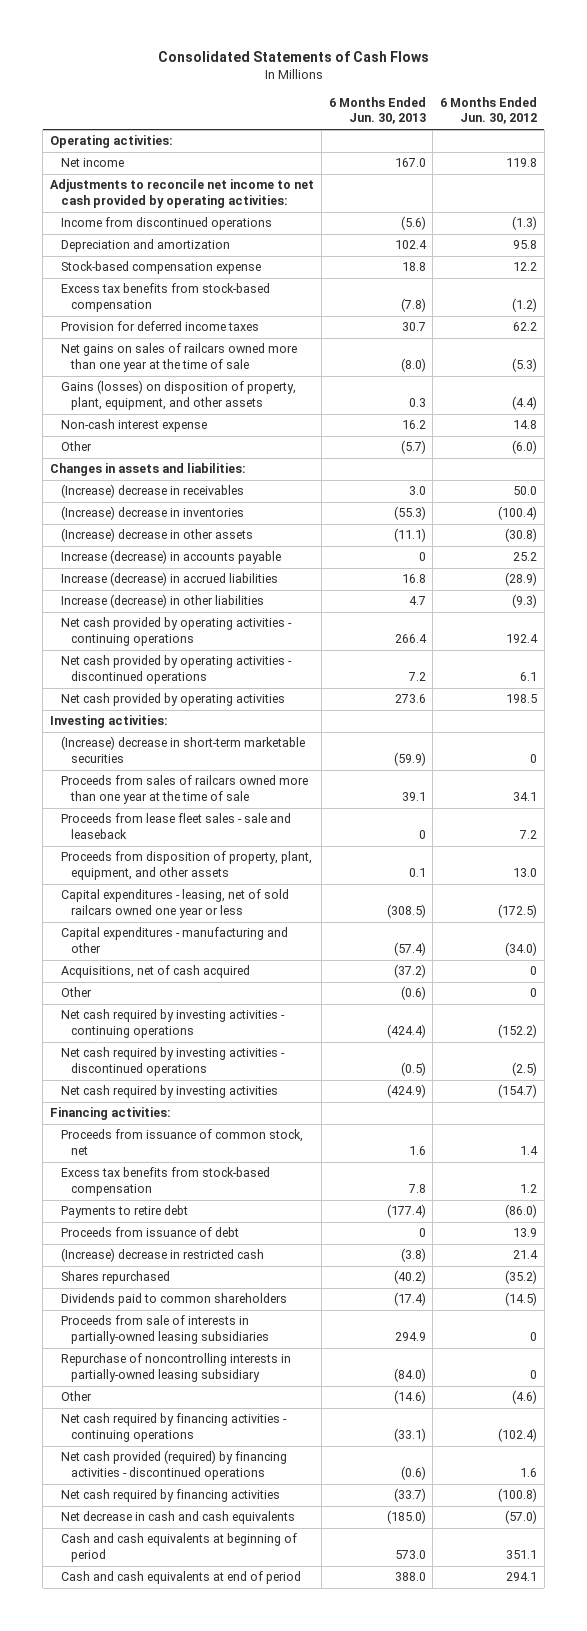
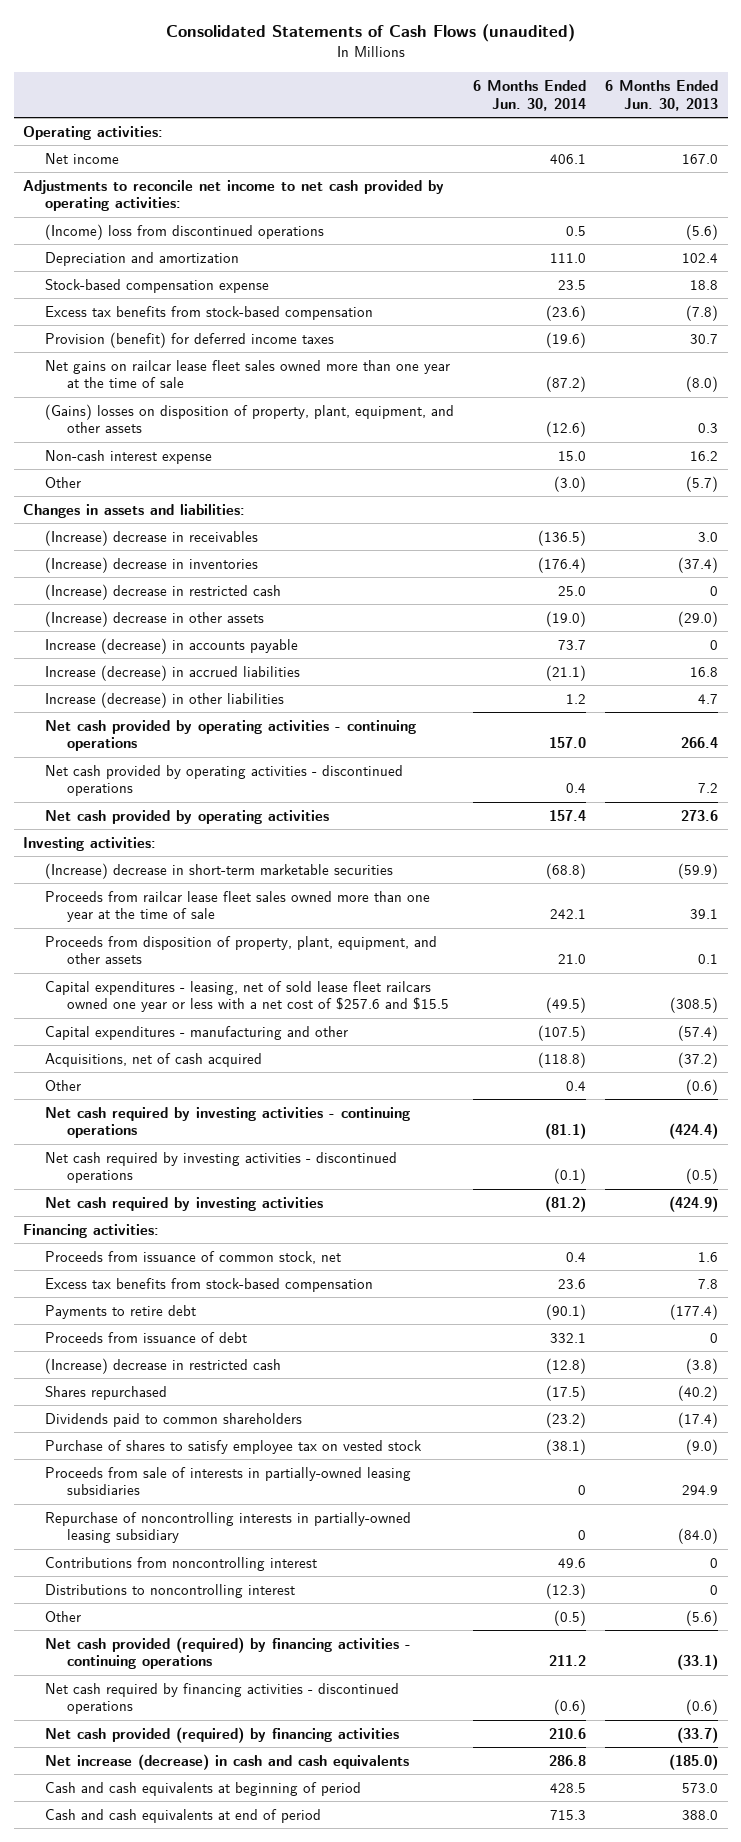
[157,51,429,63] Consolidated Statements of Cash Flows -> [165,24,575,43] Consolidated Statements of Cash Flows (unaudited)
[440,96,538,125] 6 Months Ended Jun. 30, 2012 -> none
none -> [472,80,586,111] 6 Months Ended Jun. 30, 2014
[60,217,272,231] Income from discontinued operations -> [44,223,324,240] (Income) loss from discontinued operations
[60,321,259,332] Provision for deferred income taxes -> [44,331,334,348] Provision (benefit) for deferred income taxes
[60,343,297,373] Net gains on sales of railcars owned more than one year at the time of sale -> [44,359,450,389] Net gains on railcar lease fleet sales owned more than one year at the time of sale
[60,380,296,411] Gains (losses) on disposition of property, plant, equipment, and other assets -> [44,403,454,434] (Gains) losses on disposition of property, plant, equipment, and other assets
[393,506,426,521] (55.3) -> [678,556,719,573] (37.4)
none -> [44,583,281,600] (Increase) decrease in restricted cash
[393,528,426,543] (11.1) -> [678,610,719,627] (29.0)
[60,813,291,840] Proceeds from lease fleet sales - sale and leaseback -> none
[60,775,308,805] Proceeds from sales of railcars owned more than one year at the time of sale -> [44,890,430,923] Proceeds from railcar lease fleet sales owned more than one year at the time of sale
[60,889,289,919] Capital expenditures - leasing, net of sold railcars owned one year or less -> [44,980,449,1013] Capital expenditures - leasing, net of sold lease fleet railcars owned one year or less with a net cost of $257.6 and $15.5
none -> [44,1439,422,1454] Purchase of shares to satisfy employee tax on vested stock
none -> [44,1556,317,1571] Contributions from noncontrolling interest
none -> [44,1583,295,1598] Distributions to noncontrolling interest
[393,1390,426,1405] (14.6) -> [686,1609,719,1626] (5.6)
[60,1413,287,1443] Net cash required by financing activities - continuing operations -> [44,1636,411,1670] Net cash provided (required) by financing activities - continuing operations
[60,1450,287,1481] Net cash provided (required) by financing activities - discontinued operations -> [44,1682,399,1715] Net cash required by financing activities - discontinued operations
[60,1489,280,1503] Net cash required by financing activities -> [44,1726,399,1743] Net cash provided (required) by financing activities
[60,1511,295,1525] Net decrease in cash and cash equivalents -> [44,1753,409,1770] Net increase (decrease) in cash and cash equivalents

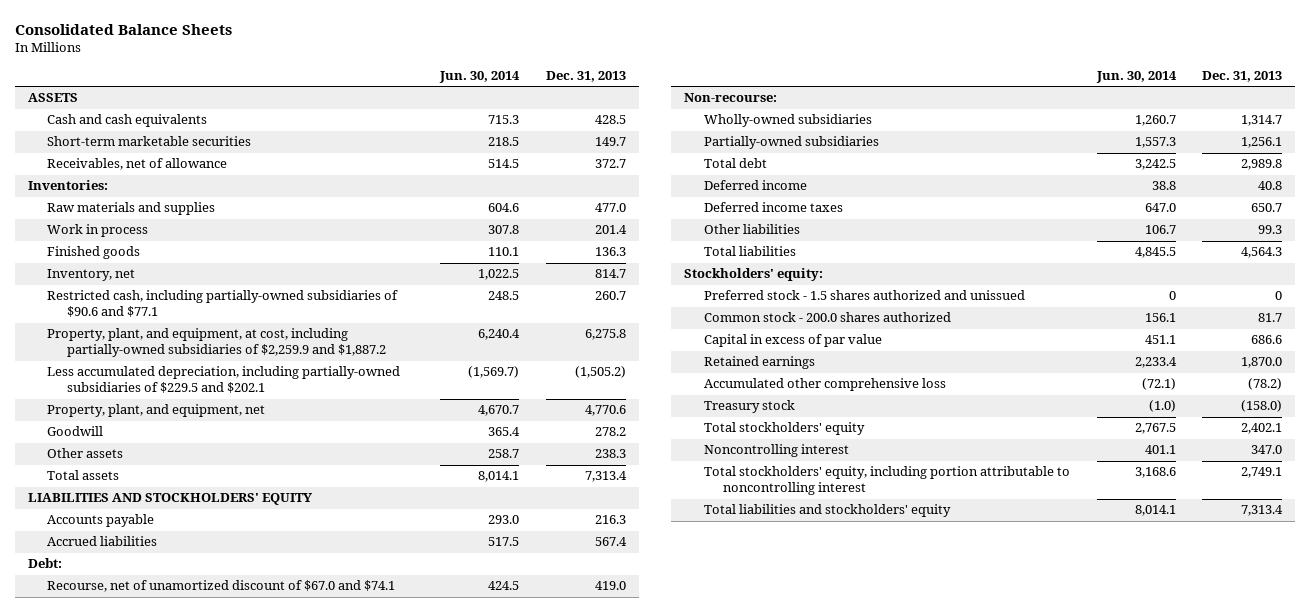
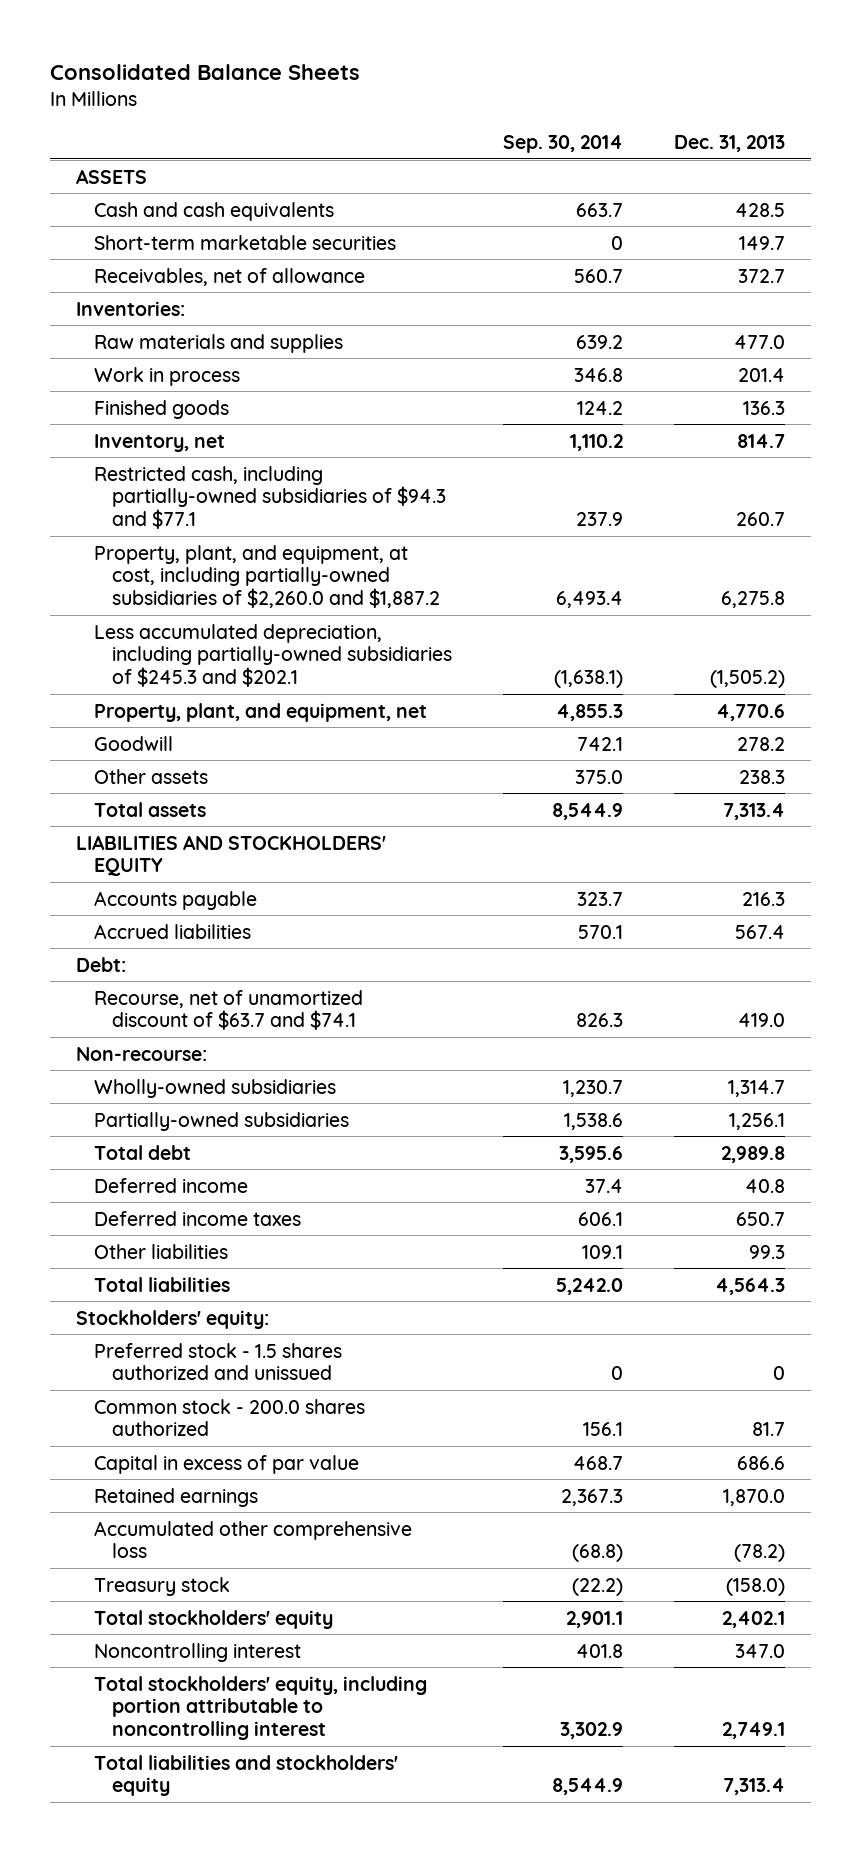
[439,71,521,84] Jun. 30, 2014 -> none
none -> [503,135,624,154] Sep. 30, 2014
[47,290,399,318] Restricted cash, including partially-owned subsidiaries of $90.6 and $77.1 -> [93,465,447,529] Restricted cash, including partially-owned subsidiaries of $94.3 and $77.1
[47,328,386,358] Property, plant, and equipment, at cost, including partially-owned subsidiaries of $2,259.9 and $1,887.2 -> [93,544,441,608] Property, plant, and equipment, at cost, including partially-owned subsidiaries of $2,260.0 and $1,887.2
[47,366,401,394] Less accumulated depreciation, including partially-owned subsidiaries of $229.5 and $202.1 -> [93,623,453,687] Less accumulated depreciation, including partially-owned subsidiaries of $245.3 and $202.1
[47,580,396,593] Recourse, net of unamortized discount of $67.0 and $74.1 -> [93,989,363,1031] Recourse, net of unamortized discount of $63.7 and $74.1

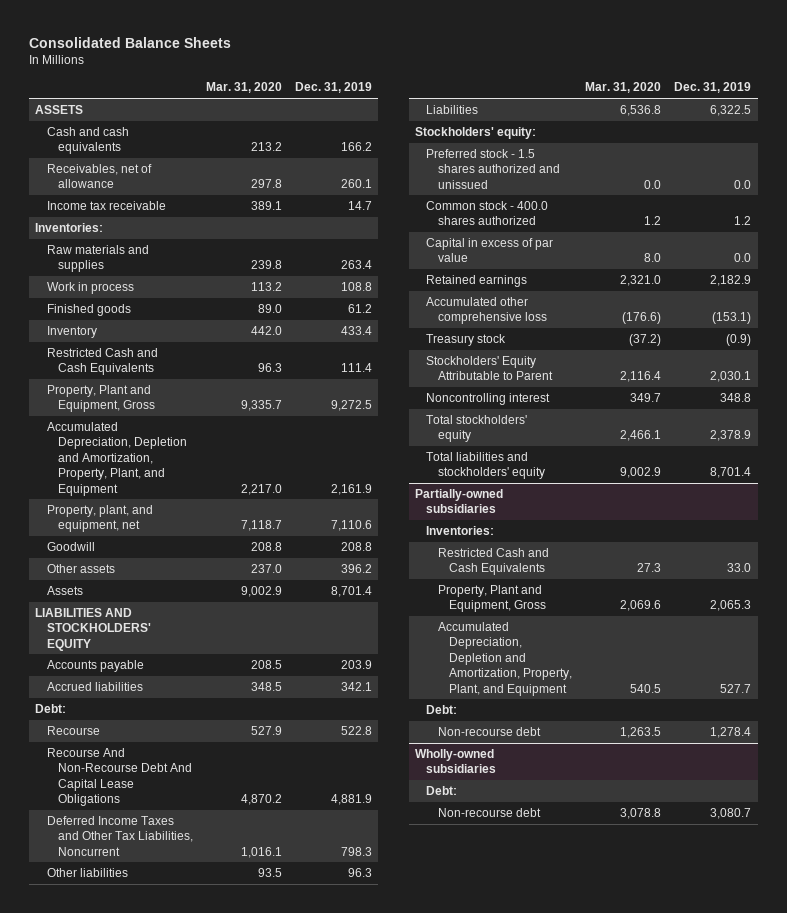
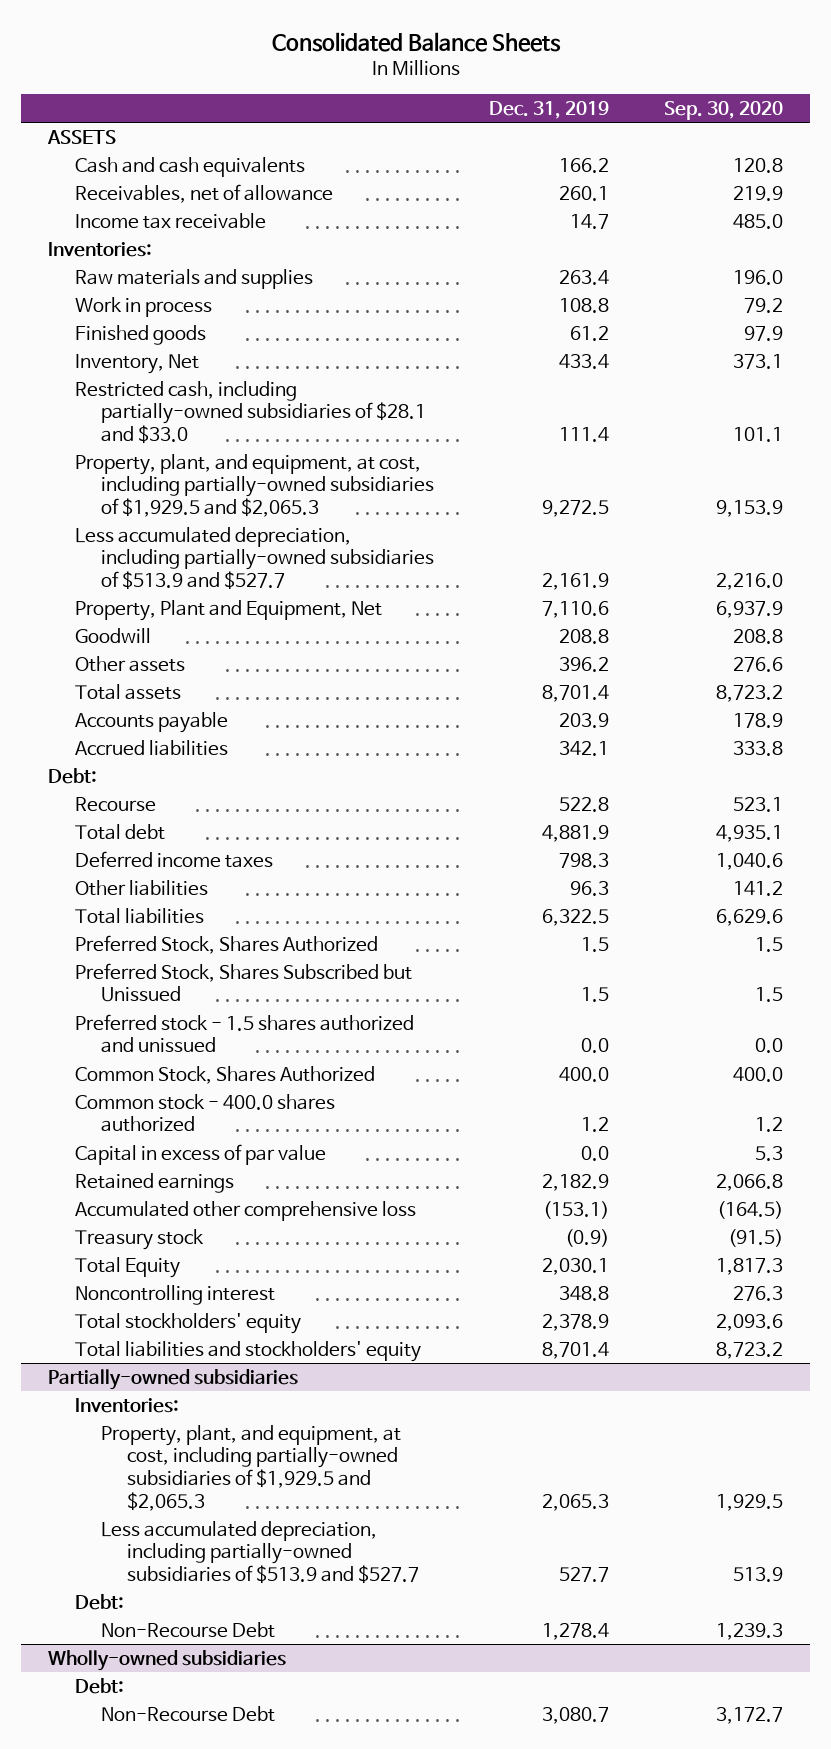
[205,82,282,94] Mar. 31, 2020 -> none
none -> [663,100,783,120] Sep. 30, 2020
[46,325,97,338] Inventory -> [74,353,199,374] Inventory, Net
[46,347,158,376] Restricted Cash and Cash Equivalents -> [74,380,426,445] Restricted cash, including partially-owned subsidiaries of $28.1 and $33.0
[46,384,156,413] Property, Plant and Equipment, Gross -> [74,453,434,518] Property, plant, and equipment, at cost, including partially-owned subsidiaries of $1,929.5 and $2,065.3
[46,421,188,496] Accumulated Depreciation, Depletion and Amortization, Property, Plant, and Equipment -> [74,526,434,591] Less accumulated depreciation, including partially-owned subsidiaries of $513.9 and $527.7
[46,504,153,533] Property, plant, and equipment, net -> [74,599,382,621] Property, Plant and Equipment, Net
[35,607,151,651] LIABILITIES AND STOCKHOLDERS' EQUITY -> none
[46,585,83,595] Assets -> [74,683,181,700] Total assets
[46,747,193,807] Recourse And Non-Recourse Debt And Capital Lease Obligations -> [74,823,165,840] Total debt
[46,815,194,856] Deferred Income Taxes and Other Tax Liabilities, Noncurrent -> [74,850,273,868] Deferred income taxes
[414,126,536,139] Stockholders' equity: -> none
[426,104,479,114] Liabilities -> [74,907,204,924] Total liabilities
none -> [74,934,378,954] Preferred Stock, Shares Authorized
none -> [74,962,412,1003] Preferred Stock, Shares Subscribed but Unissued
none -> [74,1065,375,1084] Common Stock, Shares Authorized
[426,355,553,381] Stockholders' Equity Attributable to Parent -> [74,1256,180,1278] Total Equity
[437,547,549,576] Restricted Cash and Cash Equivalents -> none
[437,584,547,613] Property, Plant and Equipment, Gross -> [100,1424,401,1511] Property, plant, and equipment, at cost, including partially-owned subsidiaries of $1,929.5 and $2,065.3
[437,621,573,696] Accumulated Depreciation, Depletion and Amortization, Property, Plant, and Equipment -> [100,1520,420,1585] Less accumulated depreciation, including partially-owned subsidiaries of $513.9 and $527.7
[437,726,541,736] Non-recourse debt -> [100,1621,275,1638] Non-Recourse Debt
[437,807,541,817] Non-recourse debt -> [100,1705,275,1722] Non-Recourse Debt

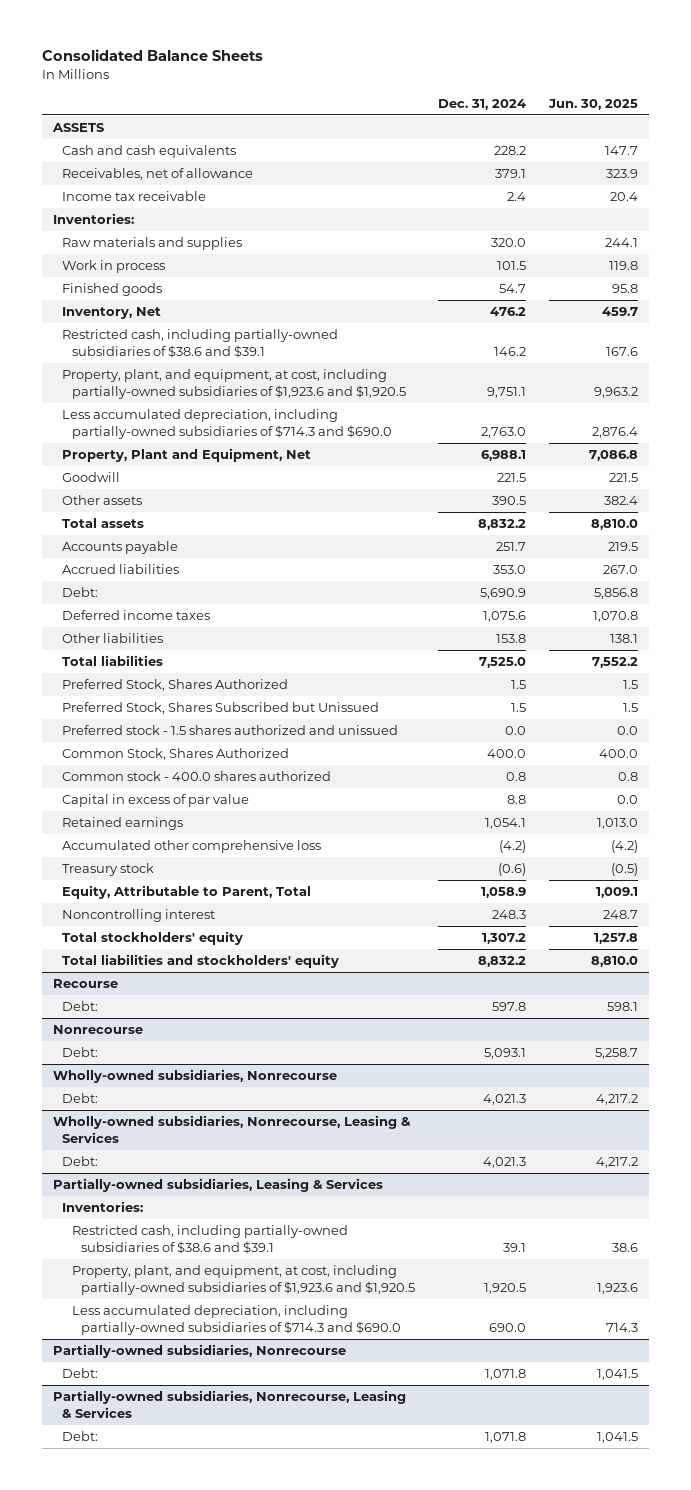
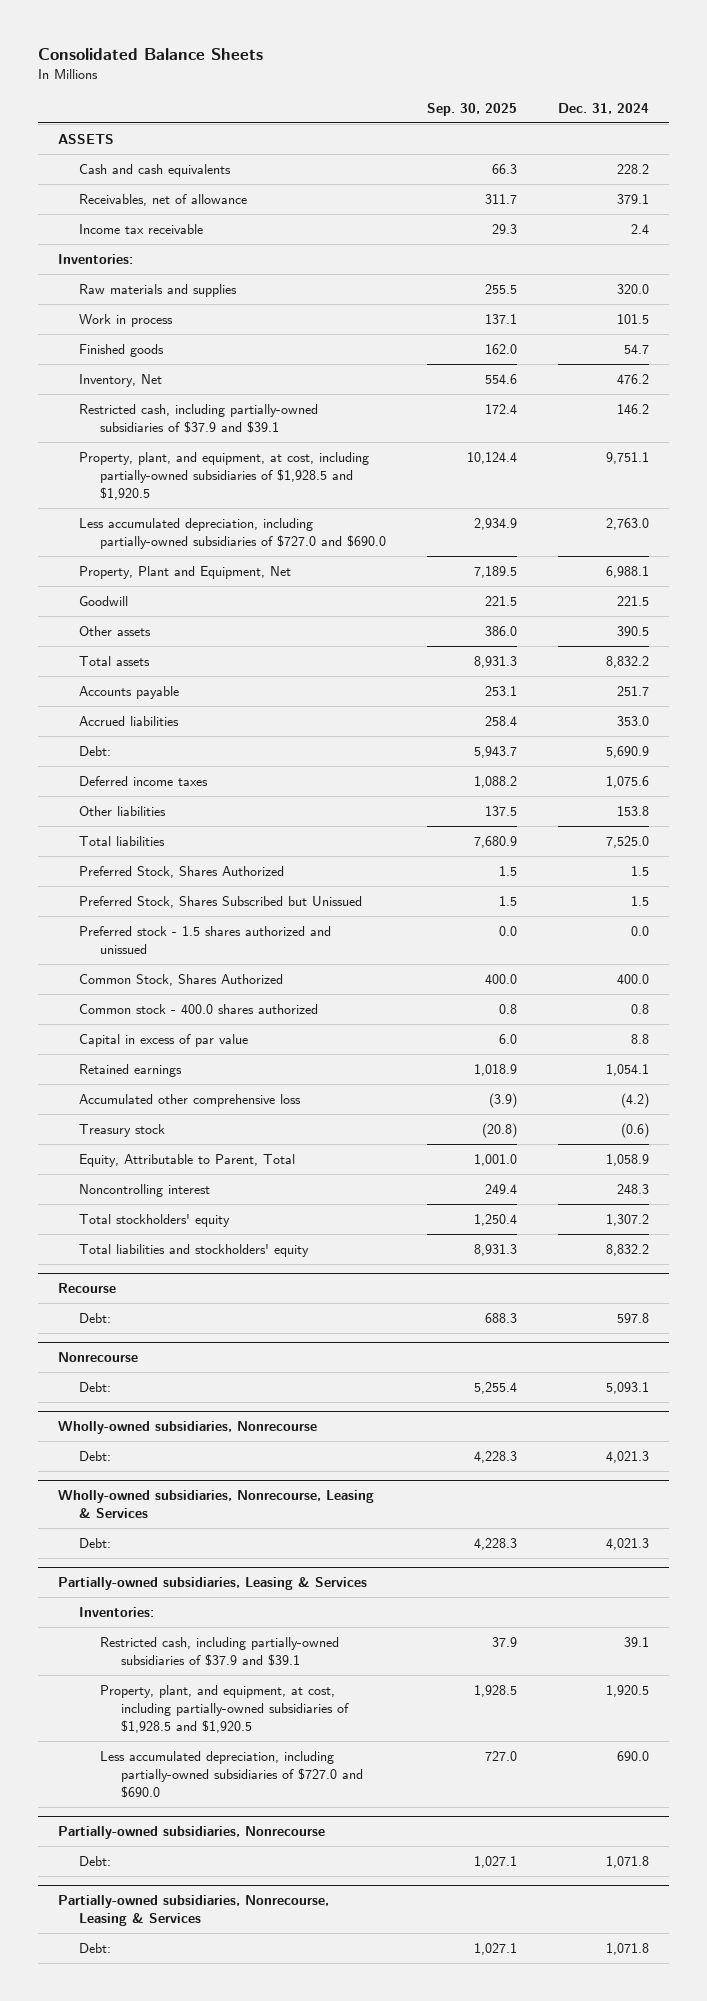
[547,98,638,110] Jun. 30, 2025 -> none
none -> [426,103,517,117] Sep. 30, 2025
[62,329,339,358] Restricted cash, including partially-owned subsidiaries of $38.6 and $39.1 -> [79,403,319,434] Restricted cash, including partially-owned subsidiaries of $37.9 and $39.1
[62,369,406,399] Property, plant, and equipment, at cost, including partially-owned subsidiaries of $1,923.6 and $1,920.5 -> [79,451,370,501] Property, plant, and equipment, at cost, including partially-owned subsidiaries of $1,928.5 and $1,920.5
[62,409,392,439] Less accumulated depreciation, including partially-owned subsidiaries of $714.3 and $690.0 -> [79,517,386,550] Less accumulated depreciation, including partially-owned subsidiaries of $727.0 and $690.0
[71,1225,348,1254] Restricted cash, including partially-owned subsidiaries of $38.6 and $39.1 -> [99,1636,339,1667] Restricted cash, including partially-owned subsidiaries of $37.9 and $39.1
[71,1265,416,1295] Property, plant, and equipment, at cost, including partially-owned subsidiaries of $1,923.6 and $1,920.5 -> [99,1684,349,1734] Property, plant, and equipment, at cost, including partially-owned subsidiaries of $1,928.5 and $1,920.5
[71,1305,402,1335] Less accumulated depreciation, including partially-owned subsidiaries of $714.3 and $690.0 -> [99,1750,363,1799] Less accumulated depreciation, including partially-owned subsidiaries of $727.0 and $690.0

